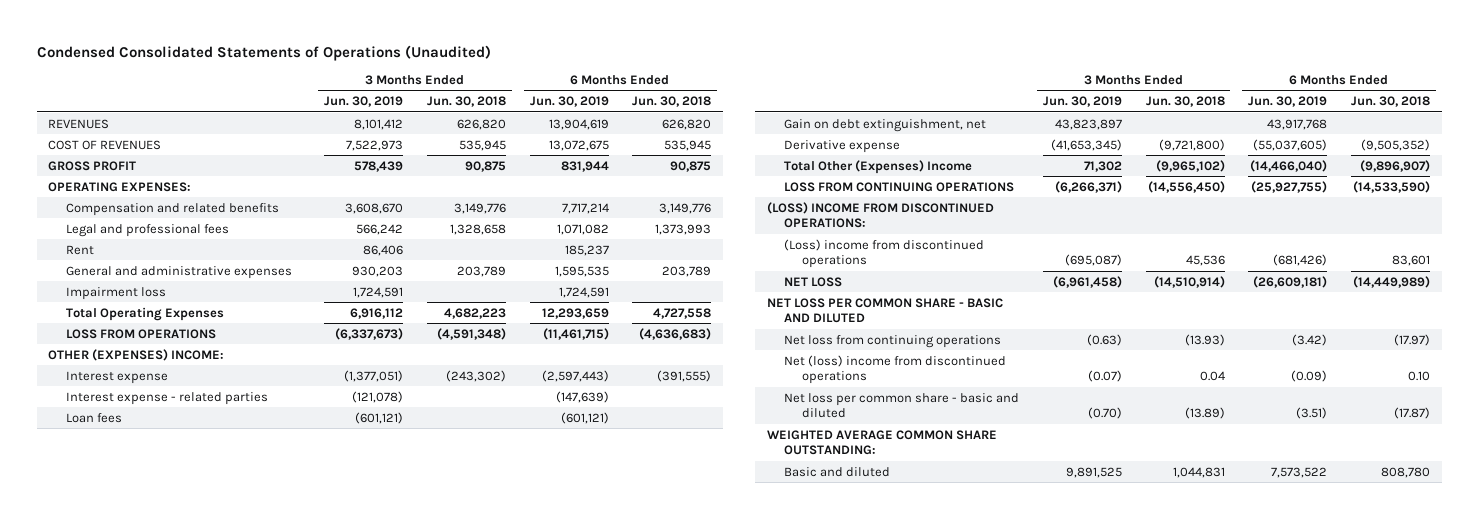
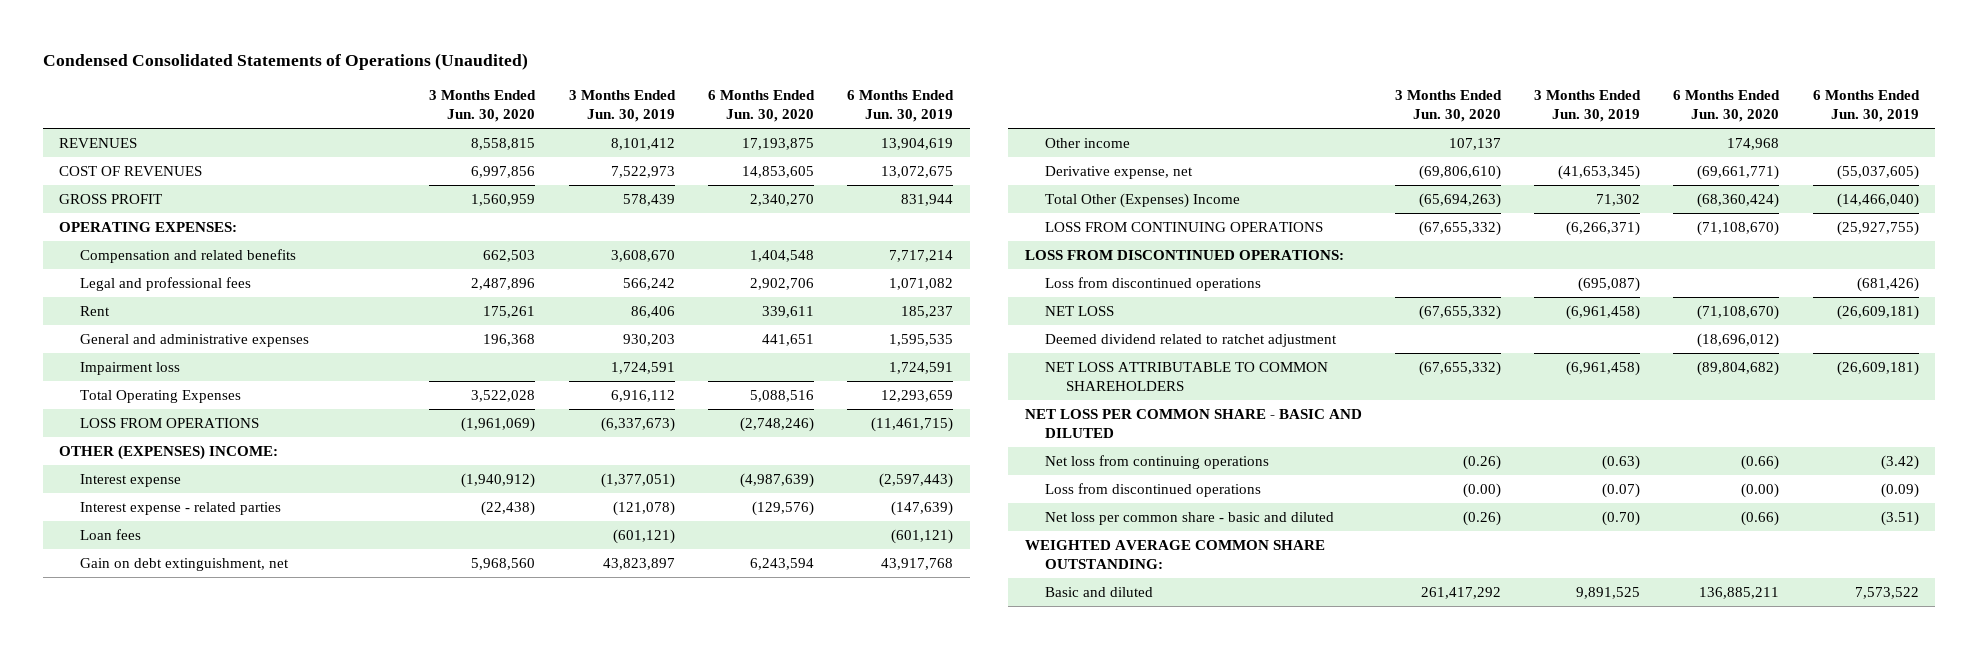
[426,96,506,108] Jun. 30, 2018 -> none
[632,96,712,108] Jun. 30, 2018 -> none
none -> [429,90,537,123] 3 Months Ended Jun. 30, 2020
none -> [707,90,815,123] 6 Months Ended Jun. 30, 2020
none -> [1045,137,1131,148] Other income
[784,139,901,153] Derivative expense -> [1045,165,1194,179] Derivative expense, net
[767,201,995,229] (LOSS) INCOME FROM DISCONTINUED OPERATIONS: -> [1024,249,1344,260] LOSS FROM DISCONTINUED OPERATIONS:
[784,238,985,269] (Loss) income from discontinued operations -> [1045,276,1262,291] Loss from discontinued operations
none -> [1045,333,1338,347] Deemed dividend related to ratchet adjustment
none -> [1045,361,1329,391] NET LOSS ATTRIBUTABLE TO COMMON SHAREHOLDERS
[784,354,1007,385] Net (loss) income from discontinued operations -> [1045,482,1262,497] Loss from discontinued operations

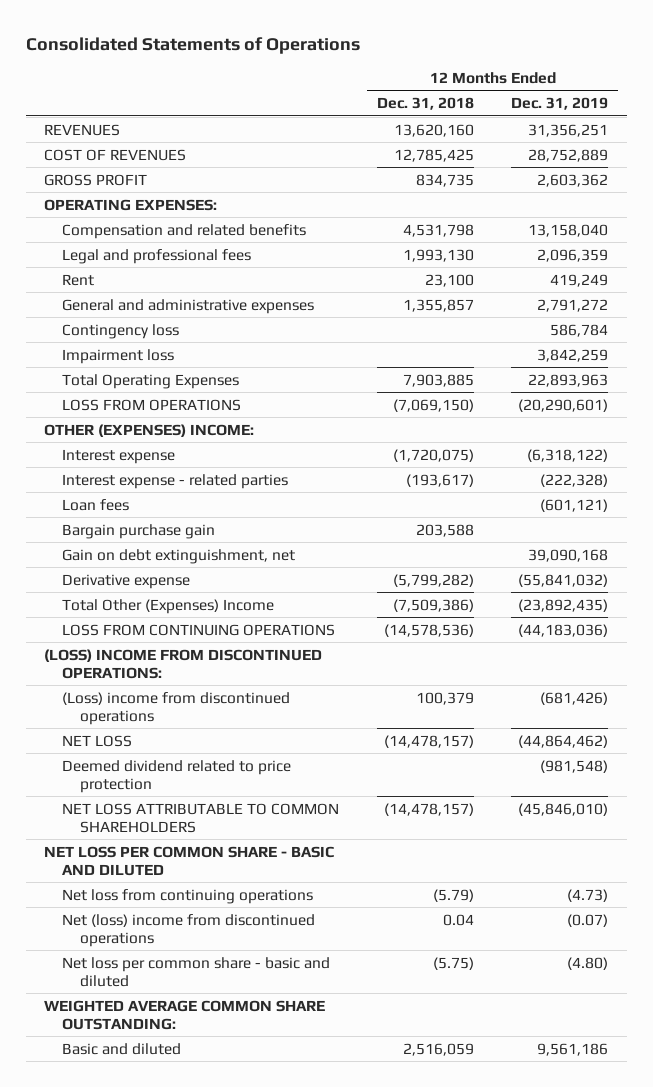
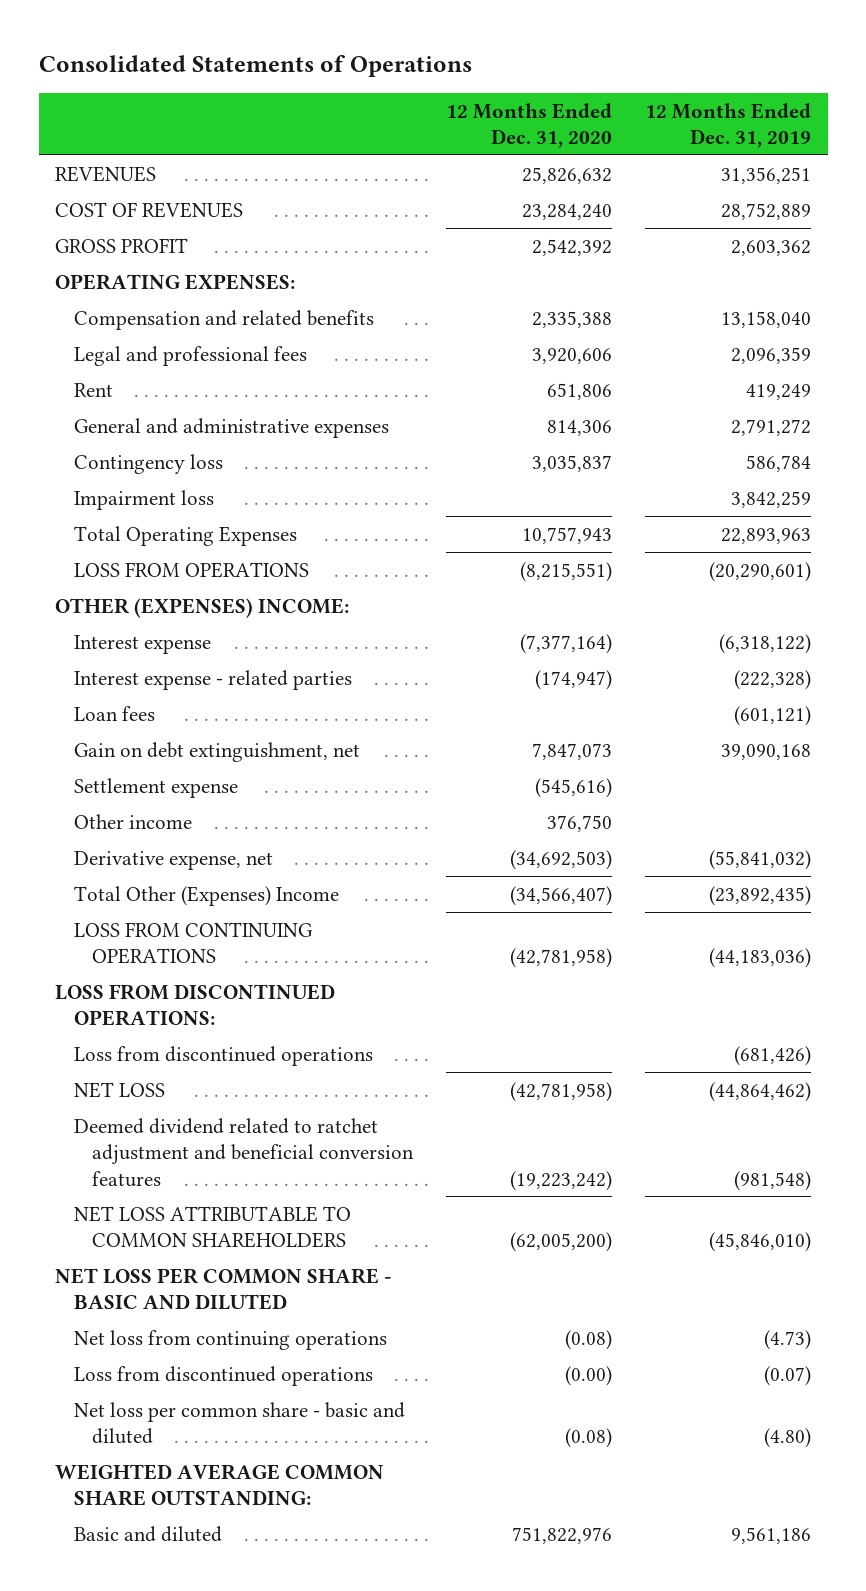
[376,97,474,111] Dec. 31, 2018 -> none
none -> [445,102,612,149] 12 Months Ended Dec. 31, 2020
[62,523,216,539] Bargain purchase gain -> none
none -> [73,777,238,798] Settlement expense
none -> [73,813,192,829] Other income
[62,573,191,589] Derivative expense -> [73,850,273,870] Derivative expense, net
[44,648,323,679] (LOSS) INCOME FROM DISCONTINUED OPERATIONS: -> [55,983,336,1027] LOSS FROM DISCONTINUED OPERATIONS:
[62,691,291,725] (Loss) income from discontinued operations -> [73,1045,373,1066] Loss from discontinued operations
[62,759,292,793] Deemed dividend related to price protection -> [73,1117,414,1187] Deemed dividend related to ratchet adjustment and beneficial conversion features
[62,913,316,947] Net (loss) income from discontinued operations -> [73,1365,373,1386] Loss from discontinued operations

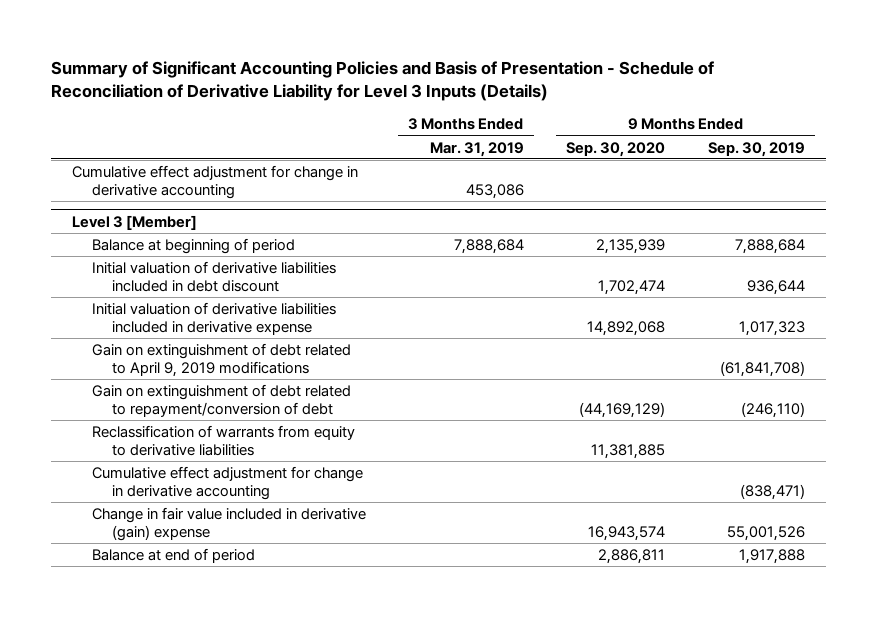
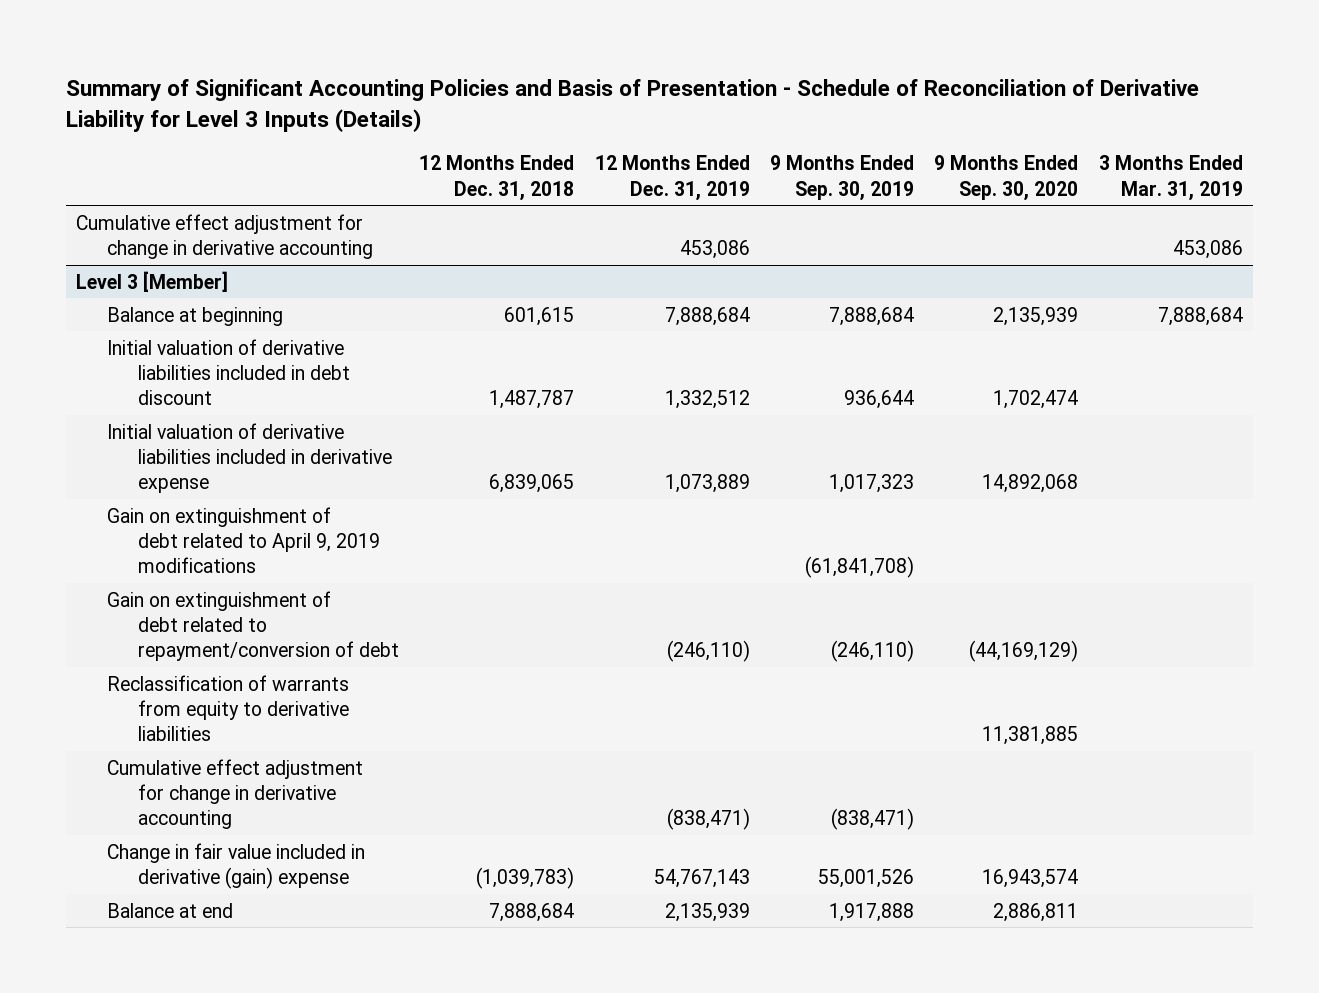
none -> [419,155,575,201] 12 Months Ended Dec. 31, 2018
none -> [594,155,750,201] 12 Months Ended Dec. 31, 2019
[92,238,296,255] Balance at beginning of period -> [106,306,283,326] Balance at beginning
[92,548,256,564] Balance at end of period -> [106,902,233,918] Balance at end

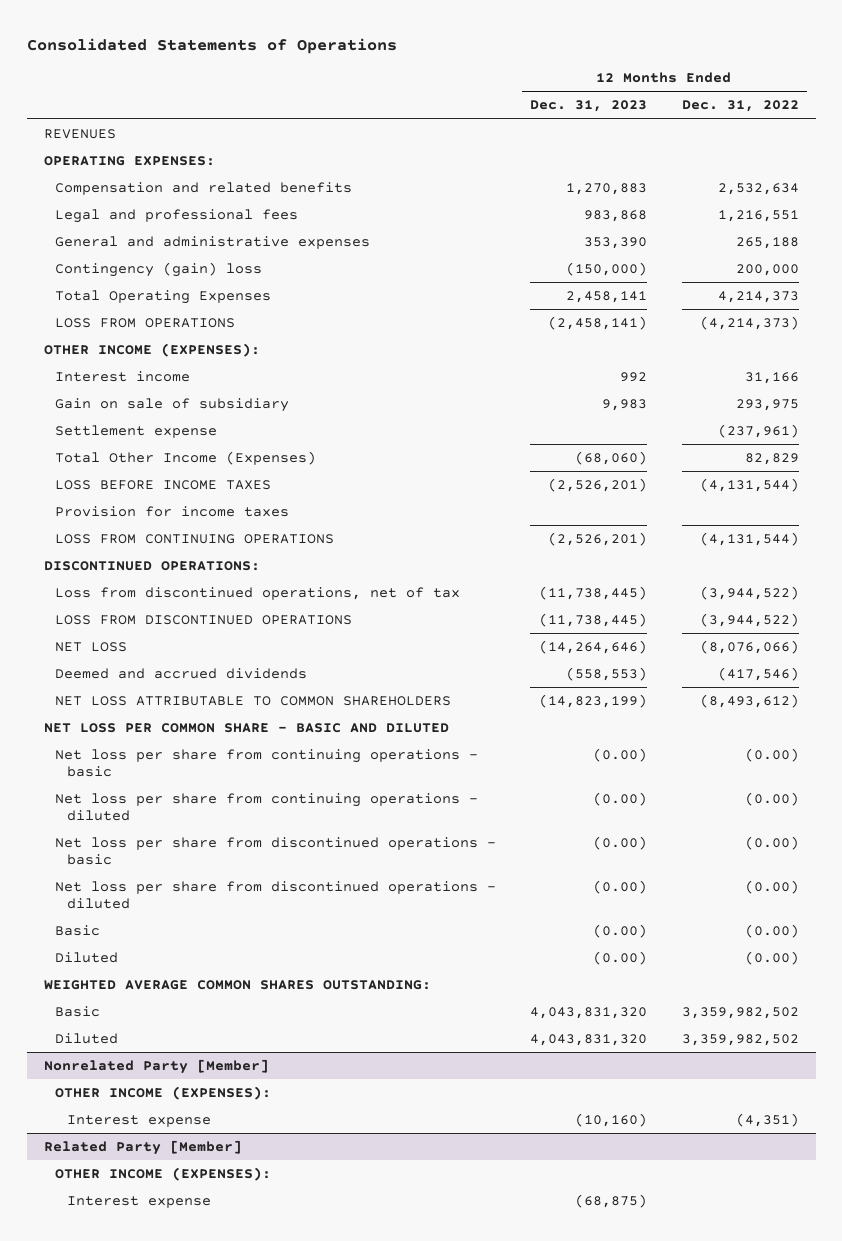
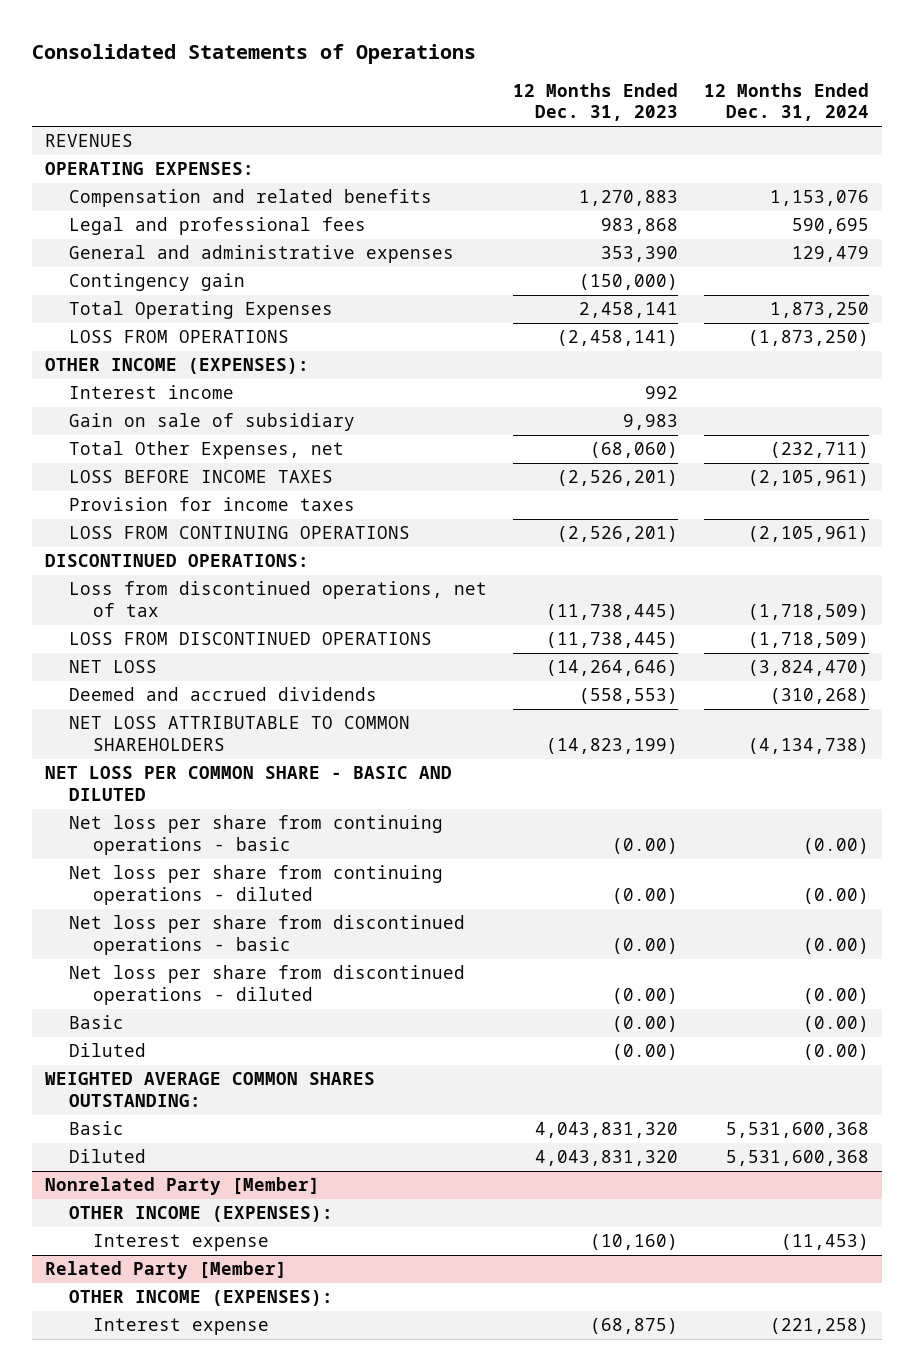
[681,100,799,113] Dec. 31, 2022 -> none
none -> [704,82,870,122] 12 Months Ended Dec. 31, 2024
[55,261,263,277] Contingency (gain) loss -> [68,273,245,292] Contingency gain
[55,424,218,438] Settlement expense -> none
[55,450,317,465] Total Other Income (Expenses) -> [68,441,344,460] Total Other Expenses, net

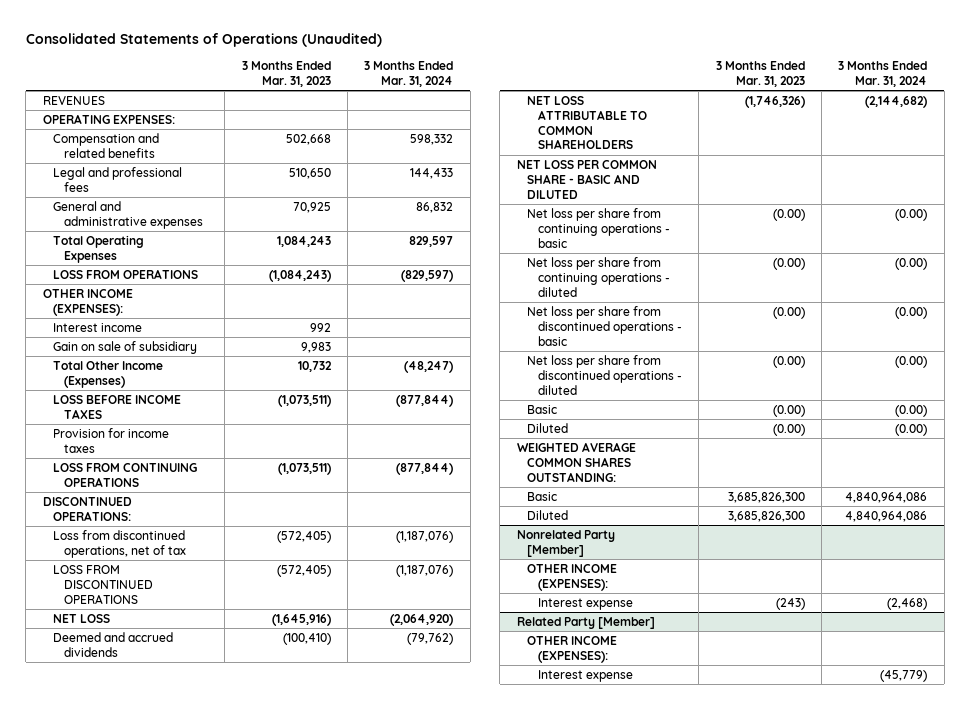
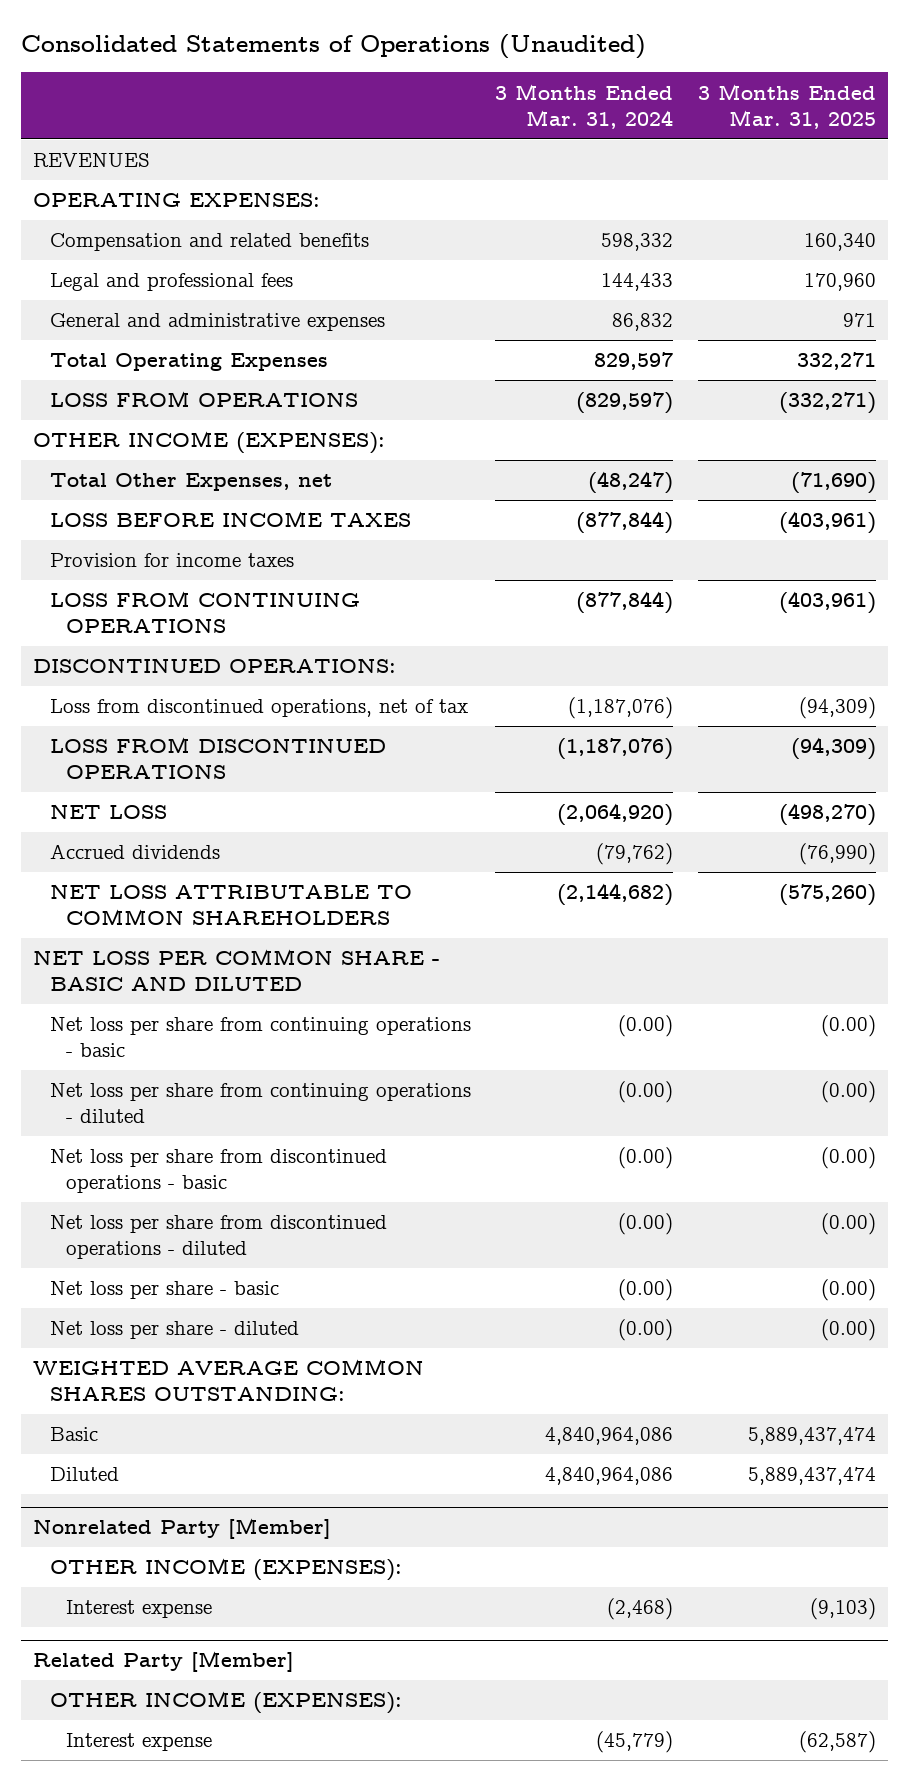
[241,60,331,87] 3 Months Ended Mar. 31, 2023 -> none
none -> [697,83,876,129] 3 Months Ended Mar. 31, 2025
[53,322,143,332] Interest income -> none
[53,340,198,354] Gain on sale of subsidiary -> none
[53,360,164,388] Total Other Income (Expenses) -> [49,473,332,492] Total Other Expenses, net
[53,631,174,657] Deemed and accrued dividends -> [49,844,220,860] Accrued dividends
[527,404,558,414] Basic -> [49,1281,279,1300] Net loss per share - basic
[527,422,569,433] Diluted -> [49,1321,299,1340] Net loss per share - diluted

